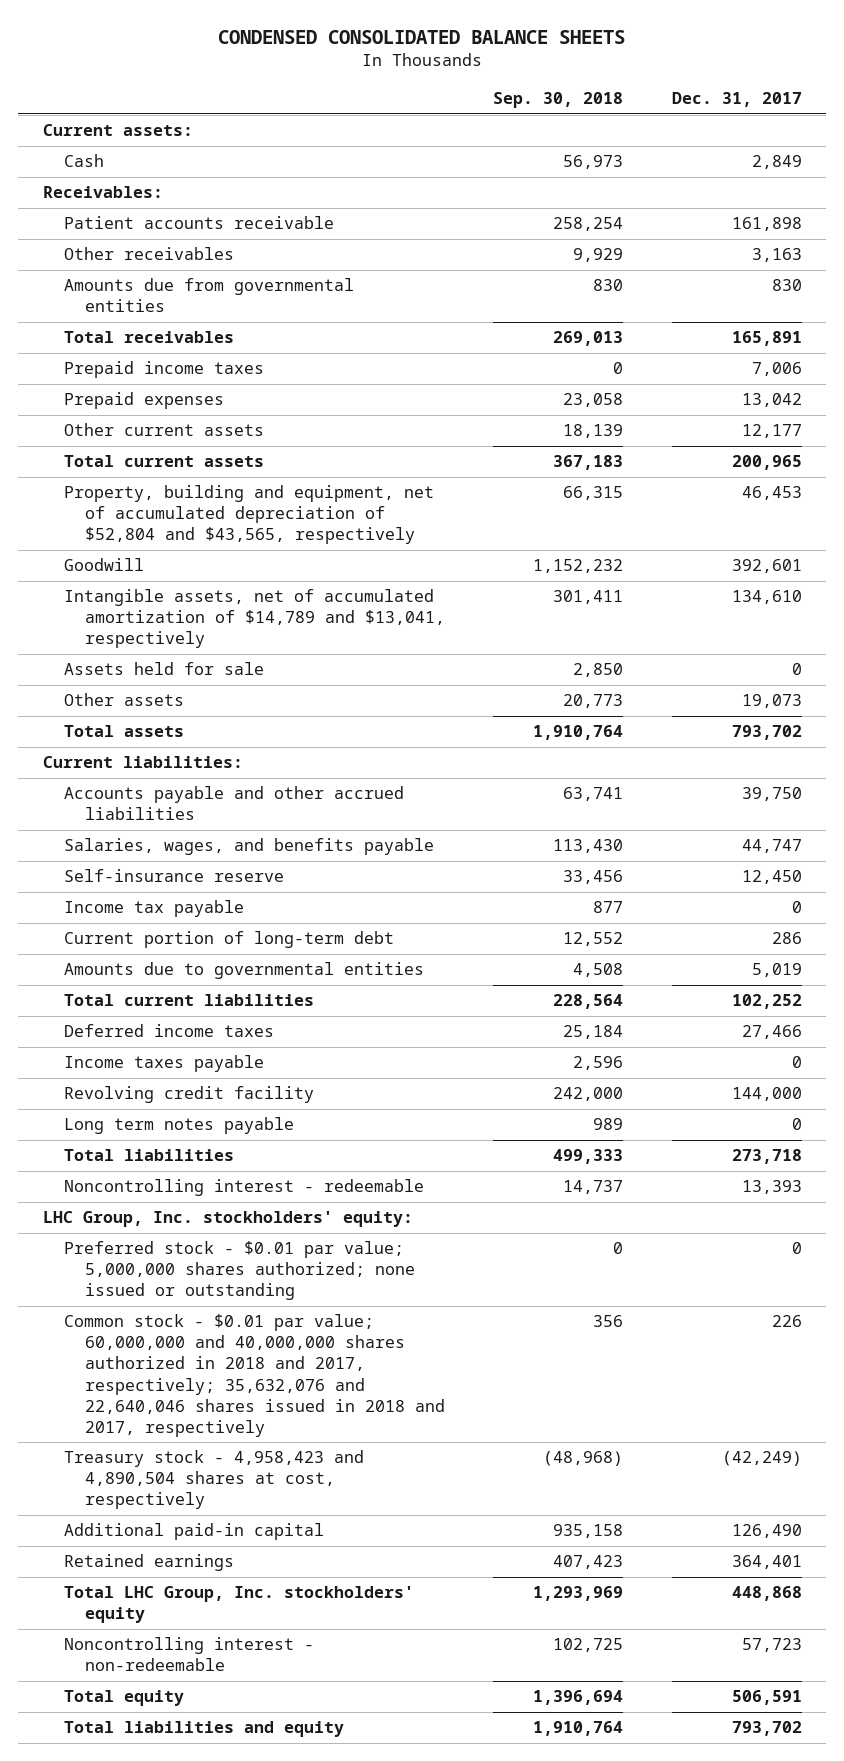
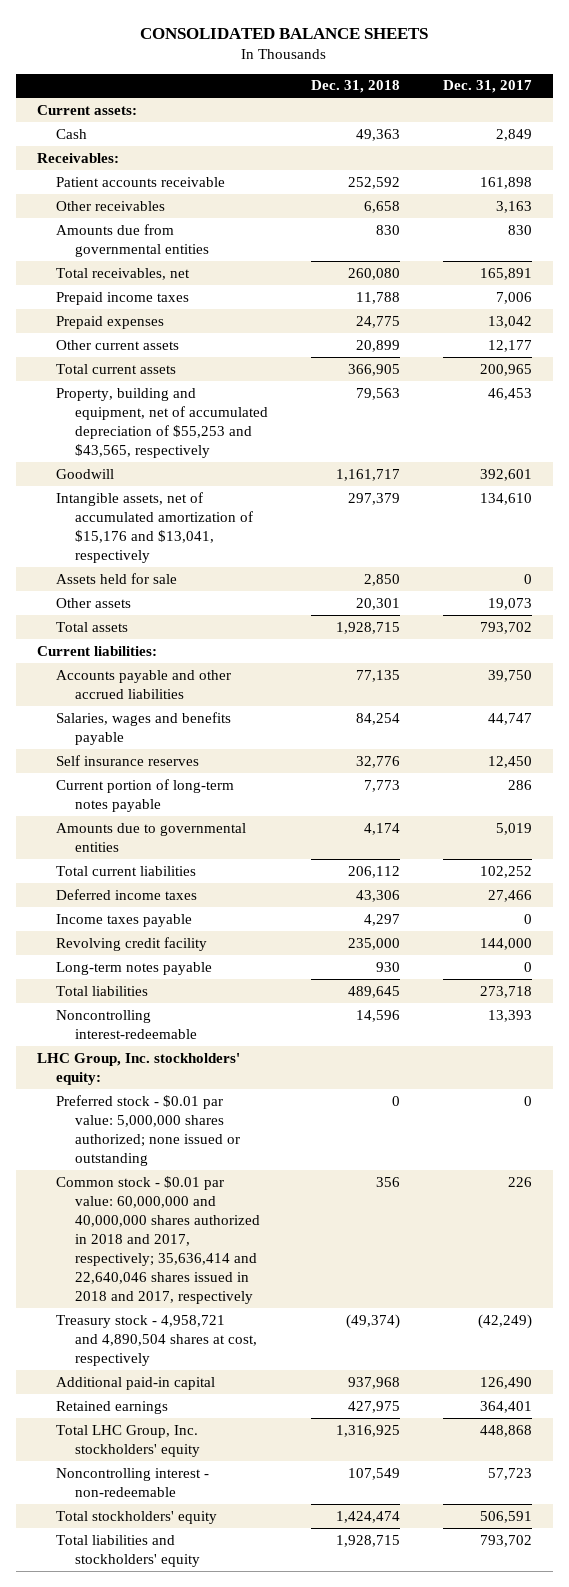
[218,30,626,45] CONDENSED CONSOLIDATED BALANCE SHEETS -> [140,27,429,39] CONSOLIDATED BALANCE SHEETS
[493,92,624,109] Sep. 30, 2018 -> none
none -> [310,80,400,94] Dec. 31, 2018
[63,331,234,344] Total receivables -> [56,267,191,280] Total receivables, net
[63,485,434,545] Property, building and equipment, net of accumulated depreciation of $52,804 and $43,565, respectively -> [56,387,268,458] Property, building and equipment, net of accumulated depreciation of $55,253 and $43,565, respectively
[63,589,445,649] Intangible assets, net of accumulated amortization of $14,789 and $13,041, respectively -> [56,491,253,563] Intangible assets, net of accumulated amortization of $15,176 and $13,041, respectively
[63,900,244,918] Income tax payable -> none
[63,838,434,856] Salaries, wages, and benefits payable -> [56,711,232,745] Salaries, wages and benefits payable
[63,869,284,883] Self-insurance reserve -> [56,754,200,766] Self insurance reserves
[63,931,394,949] Current portion of long-term debt -> [56,778,235,812] Current portion of long-term notes payable
[63,1117,294,1135] Long term notes payable -> [56,961,213,975] Long-term notes payable
[63,1179,424,1197] Noncontrolling interest - redeemable -> [56,1009,197,1039] Noncontrolling interest-redeemable
[63,1241,415,1301] Preferred stock - $0.01 par value; 5,000,000 shares authorized; none issued or outstanding -> [56,1094,240,1166] Preferred stock - $0.01 par value: 5,000,000 shares authorized; none issued or outstanding
[63,1314,445,1437] Common stock - $0.01 par value; 60,000,000 and 40,000,000 shares authorized in 2018 and 2017, respectively; 35,632,076 and 22,640,046 shares issued in 2018 and 2017, respectively -> [56,1175,260,1304] Common stock - $0.01 par value: 60,000,000 and 40,000,000 shares authorized in 2018 and 2017, respectively; 35,636,414 and 22,640,046 shares issued in 2018 and 2017, respectively
[63,1450,364,1510] Treasury stock - 4,958,423 and 4,890,504 shares at cost, respectively -> [56,1314,257,1366] Treasury stock - 4,958,721 and 4,890,504 shares at cost, respectively
[63,1690,184,1707] Total equity -> [56,1510,218,1524] Total stockholders' equity
[63,1721,344,1738] Total liabilities and equity -> [56,1534,200,1567] Total liabilities and stockholders' equity

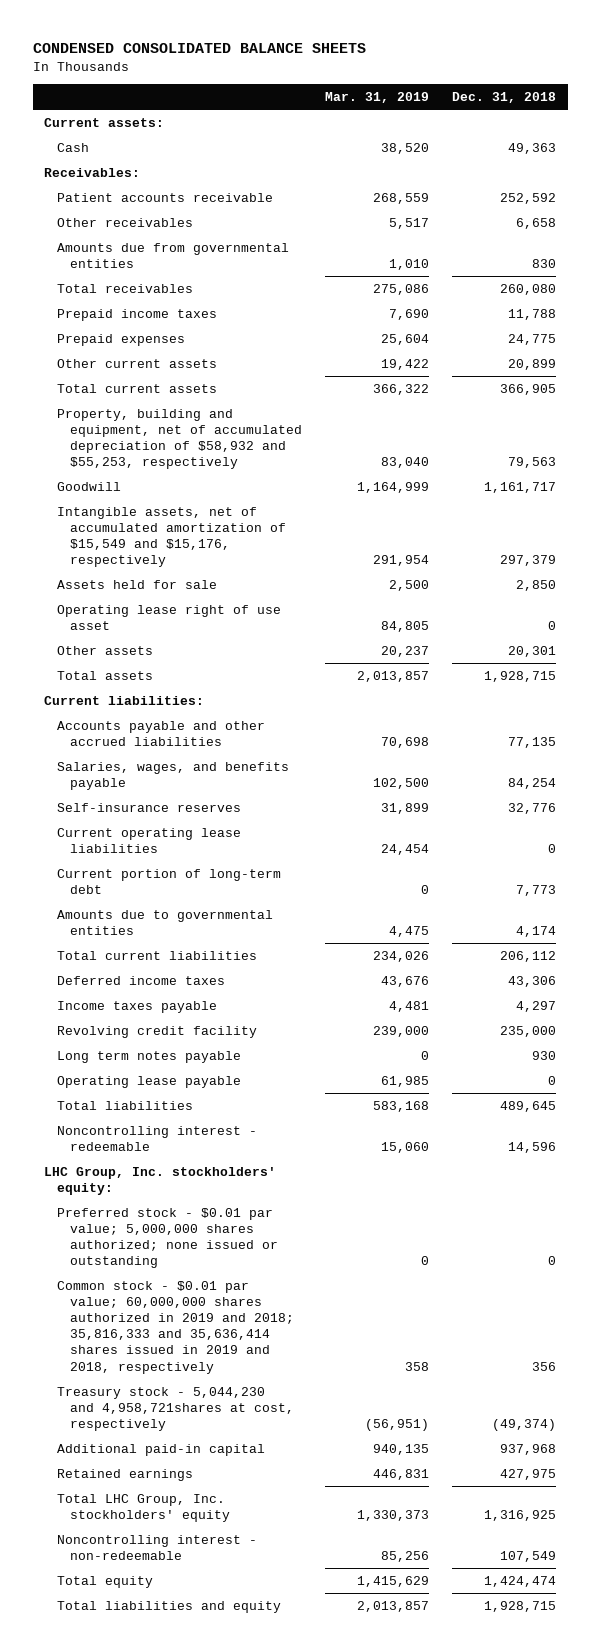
[140,27,429,39] CONSOLIDATED BALANCE SHEETS -> [32,43,366,54] CONDENSED CONSOLIDATED BALANCE SHEETS
[442,80,532,94] Dec. 31, 2017 -> none
none -> [325,91,430,103] Mar. 31, 2019
[56,267,191,280] Total receivables, net -> [57,283,194,293] Total receivables
[56,387,268,458] Property, building and equipment, net of accumulated depreciation of $55,253 and $43,565, respectively -> [57,408,303,470] Property, building and equipment, net of accumulated depreciation of $58,932 and $55,253, respectively
[56,491,253,563] Intangible assets, net of accumulated amortization of $15,176 and $13,041, respectively -> [57,506,287,568] Intangible assets, net of accumulated amortization of $15,549 and $15,176, respectively
none -> [57,604,282,631] Operating lease right of use asset
[56,711,232,745] Salaries, wages and benefits payable -> [57,761,290,791] Salaries, wages, and benefits payable
[56,754,200,766] Self insurance reserves -> [57,802,242,812] Self-insurance reserves
none -> [57,827,242,854] Current operating lease liabilities
[56,778,235,812] Current portion of long-term notes payable -> [57,868,282,895] Current portion of long-term debt
[56,961,213,975] Long-term notes payable -> [57,1050,242,1063] Long term notes payable
none -> [57,1075,242,1088] Operating lease payable
[56,1009,197,1039] Noncontrolling interest-redeemable -> [57,1125,258,1152] Noncontrolling interest - redeemable
[56,1094,240,1166] Preferred stock - $0.01 par value: 5,000,000 shares authorized; none issued or outstanding -> [57,1207,279,1269] Preferred stock - $0.01 par value; 5,000,000 shares authorized; none issued or outstanding
[56,1175,260,1304] Common stock - $0.01 par value: 60,000,000 and 40,000,000 shares authorized in 2018 and 2017, respectively; 35,636,414 and 22,640,046 shares issued in 2018 and 2017, respectively -> [57,1280,295,1374] Common stock - $0.01 par value; 60,000,000 shares authorized in 2019 and 2018; 35,816,333 and 35,636,414 shares issued in 2019 and 2018, respectively
[56,1314,257,1366] Treasury stock - 4,958,721 and 4,890,504 shares at cost, respectively -> [57,1386,295,1432] Treasury stock - 5,044,230 and 4,958,721shares at cost, respectively
[56,1510,218,1524] Total stockholders' equity -> [57,1575,154,1588] Total equity
[56,1534,200,1567] Total liabilities and stockholders' equity -> [57,1600,282,1613] Total liabilities and equity

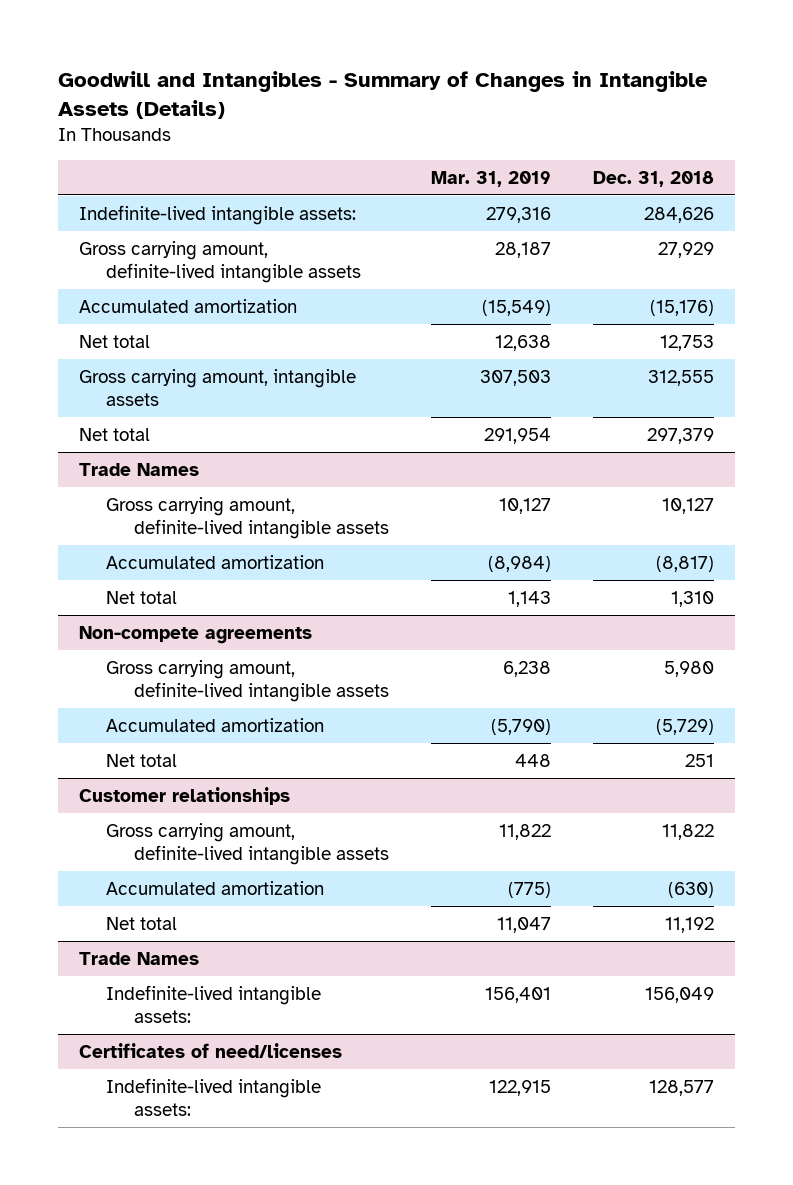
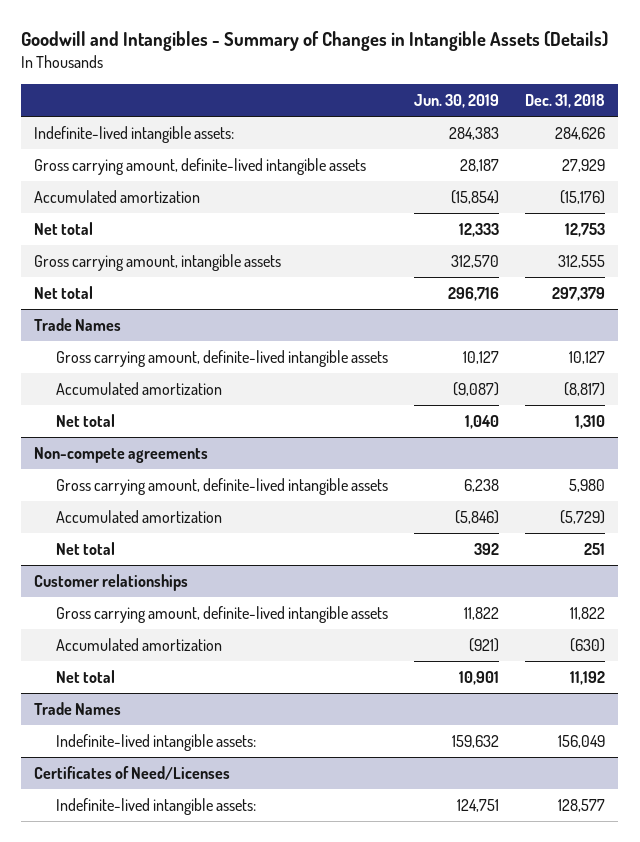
[430,170,551,187] Mar. 31, 2019 -> none
none -> [414,94,500,109] Jun. 30, 2019
[79,1042,343,1058] Certificates of need/licenses -> [34,765,231,780] Certificates of Need/Licenses

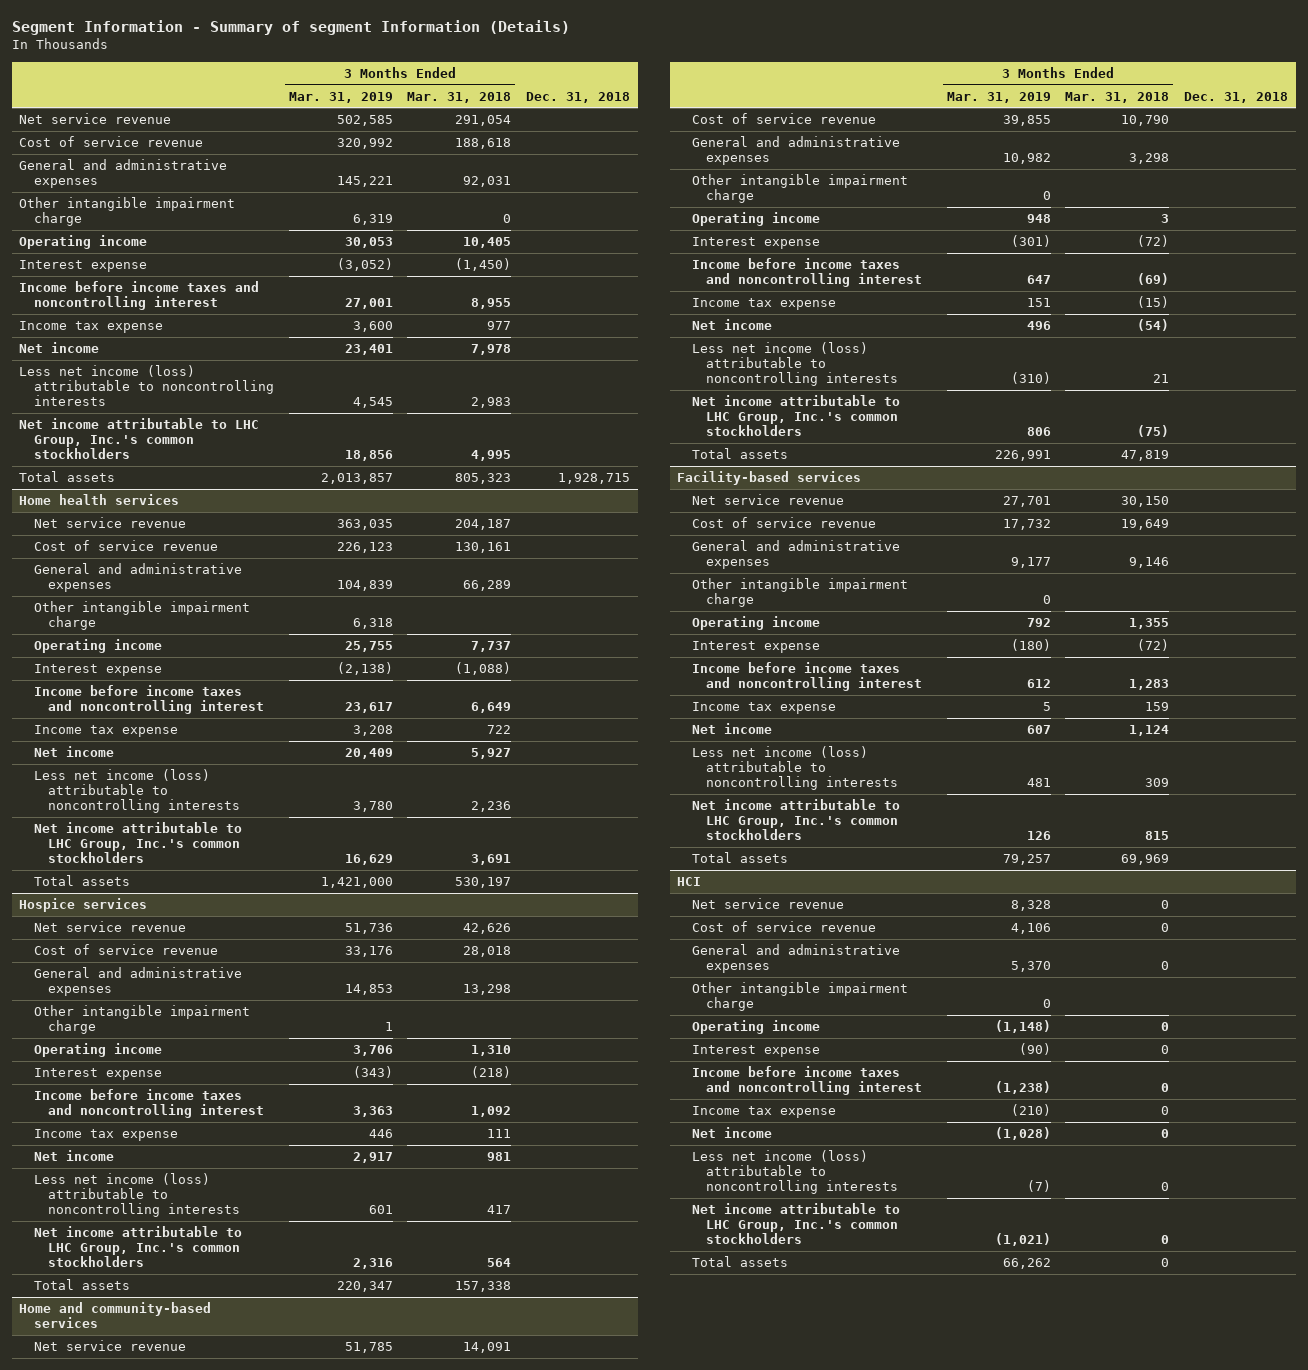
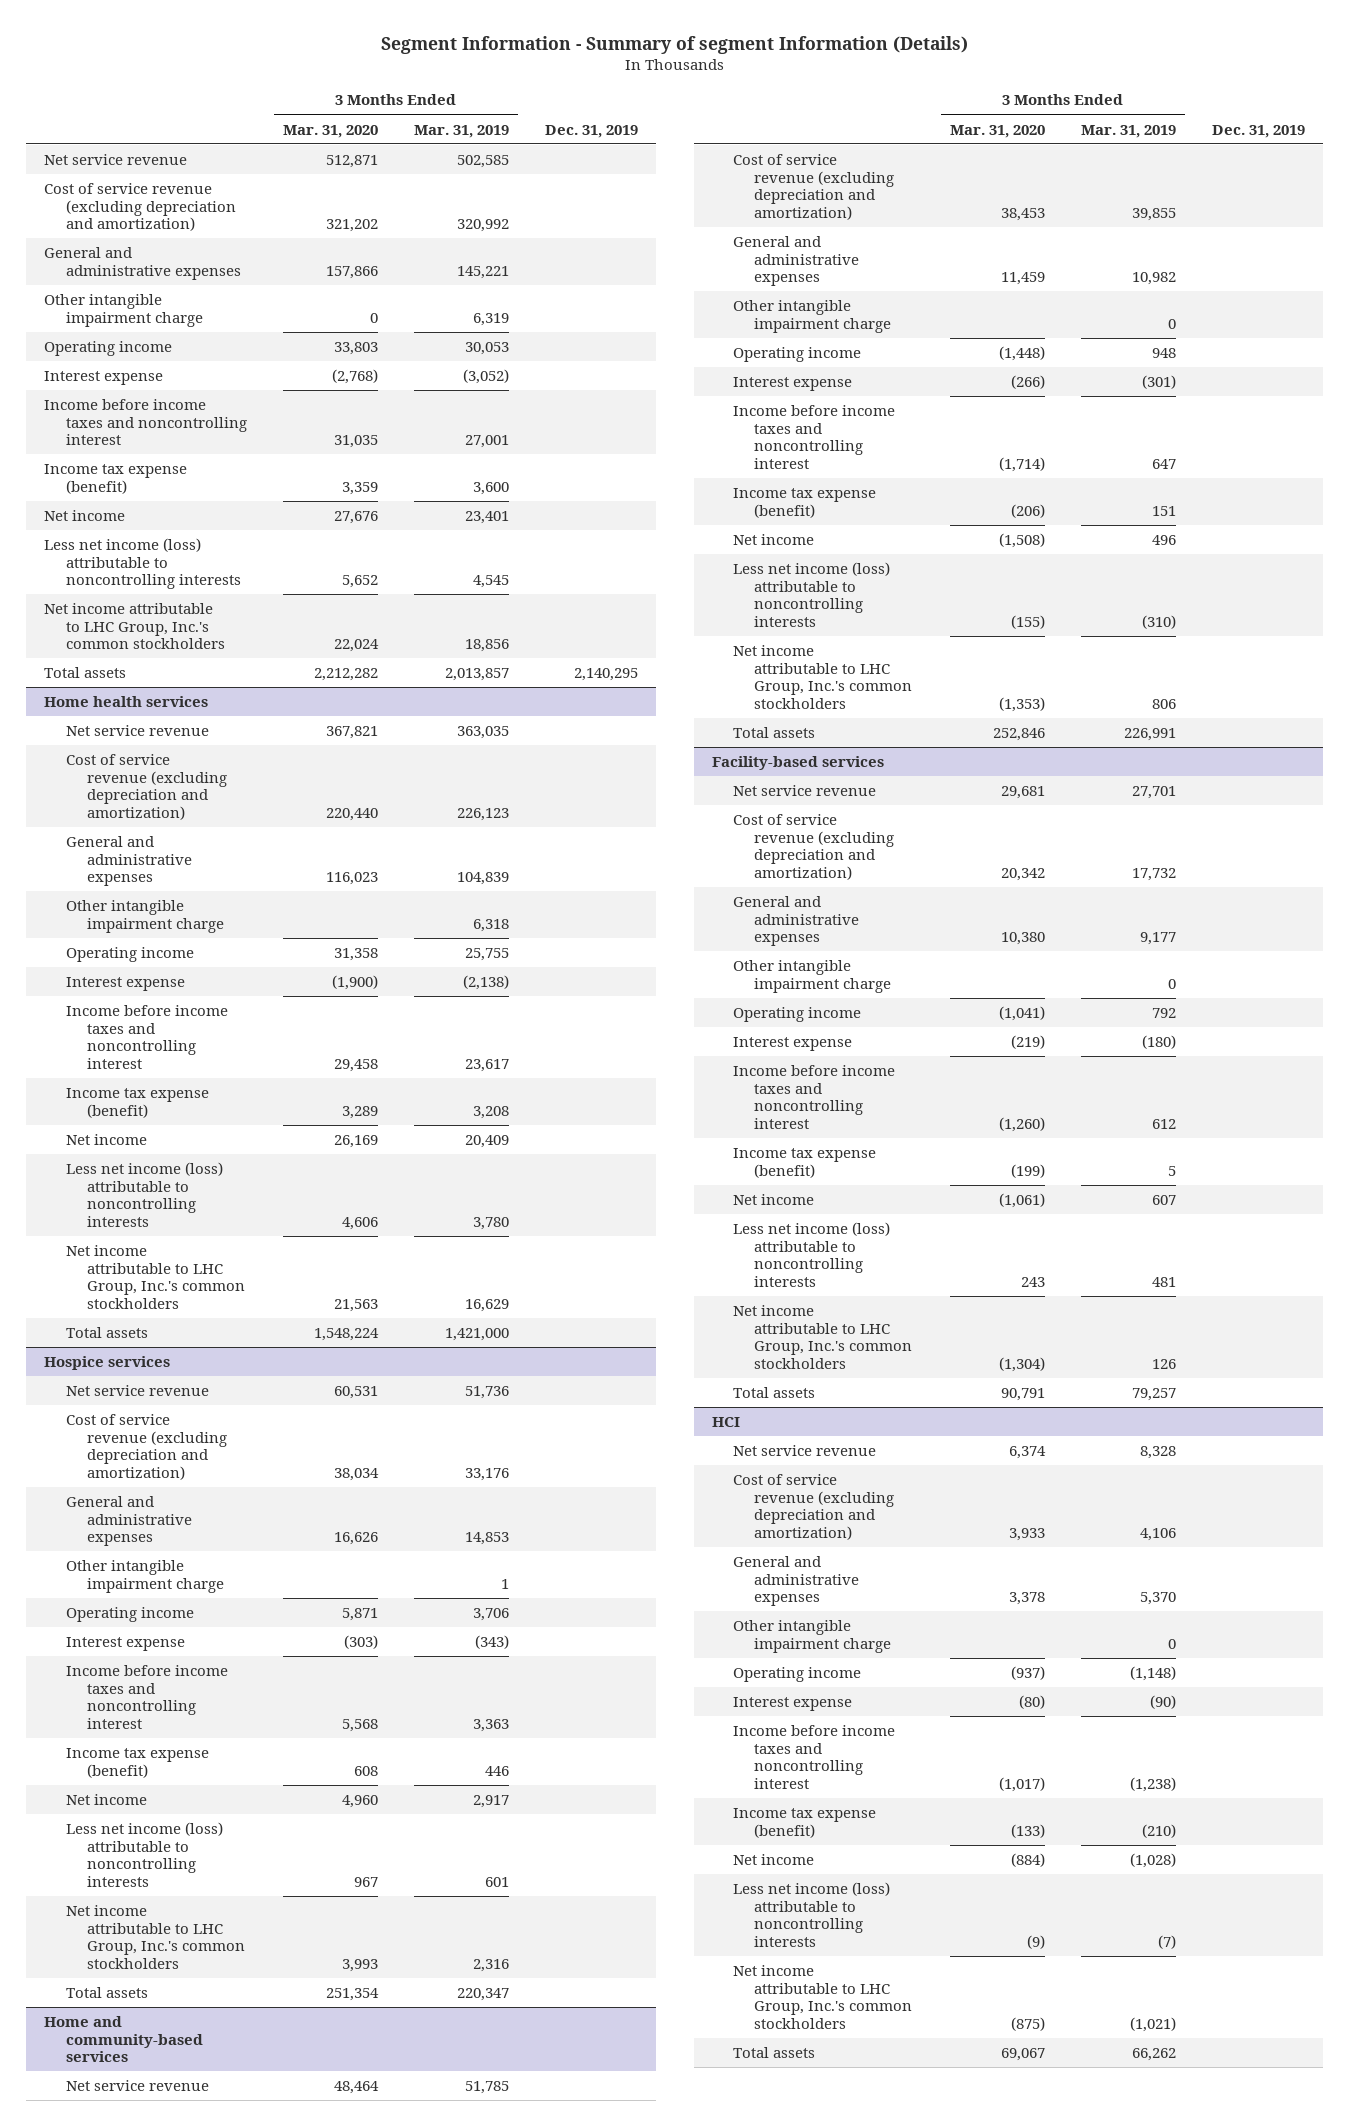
[407,91,512,103] Mar. 31, 2018 -> none
[526,91,631,103] Dec. 31, 2018 -> none
none -> [282,124,378,138] Mar. 31, 2020
none -> [544,124,638,138] Dec. 31, 2019
[19,136,204,148] Cost of service revenue -> [44,183,236,232] Cost of service revenue (excluding depreciation and amortization)
[19,321,164,334] Income tax expense -> [44,464,188,494] Income tax expense (benefit)
[33,540,218,552] Cost of service revenue -> [65,754,227,820] Cost of service revenue (excluding depreciation and amortization)
[33,725,178,738] Income tax expense -> [65,1088,209,1118] Income tax expense (benefit)
[33,944,218,956] Cost of service revenue -> [65,1414,227,1480] Cost of service revenue (excluding depreciation and amortization)
[33,1129,178,1142] Income tax expense -> [65,1748,209,1778] Income tax expense (benefit)
[691,113,876,125] Cost of service revenue -> [732,154,895,220] Cost of service revenue (excluding depreciation and amortization)
[691,298,836,311] Income tax expense -> [732,488,876,518] Income tax expense (benefit)
[691,517,876,529] Cost of service revenue -> [732,814,895,880] Cost of service revenue (excluding depreciation and amortization)
[691,702,836,715] Income tax expense -> [732,1148,876,1178] Income tax expense (benefit)
[691,921,876,933] Cost of service revenue -> [732,1474,895,1540] Cost of service revenue (excluding depreciation and amortization)
[691,1106,836,1119] Income tax expense -> [732,1808,876,1838] Income tax expense (benefit)

